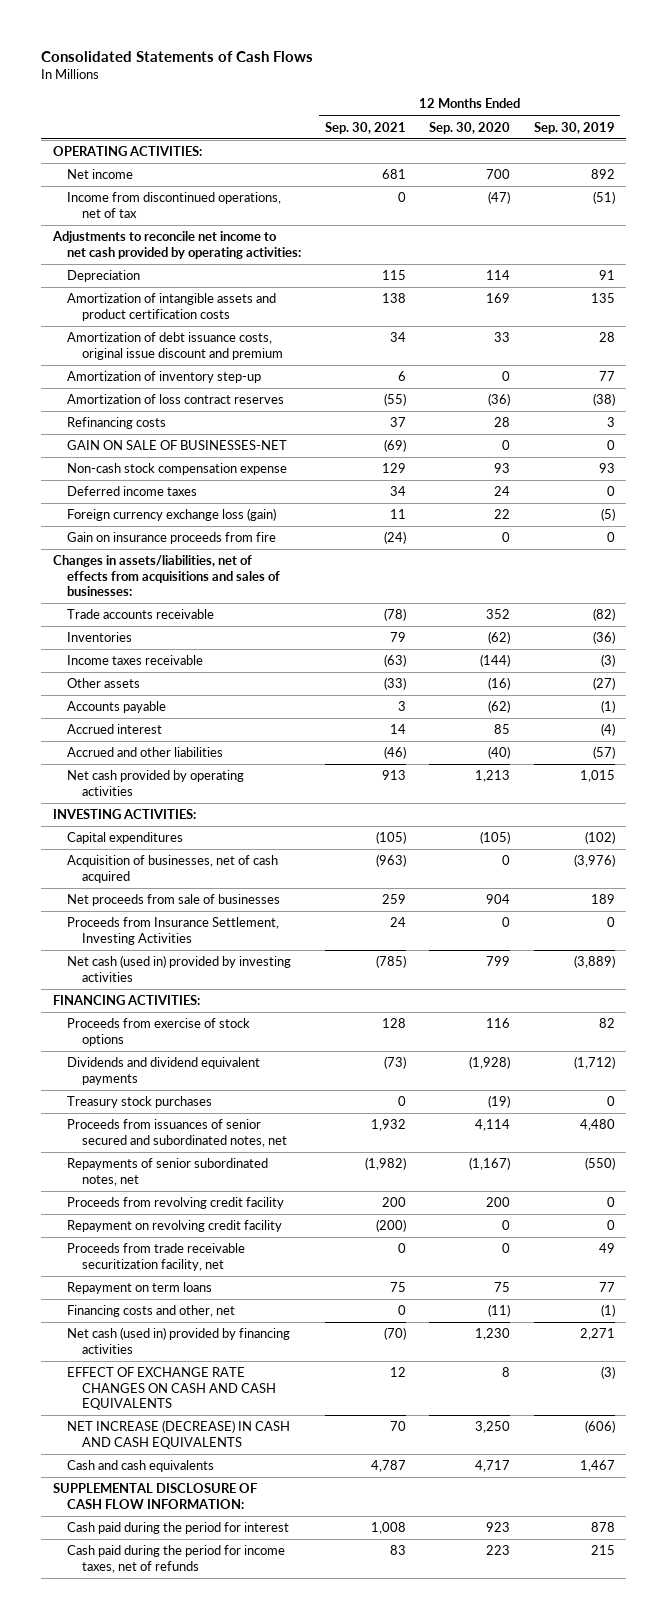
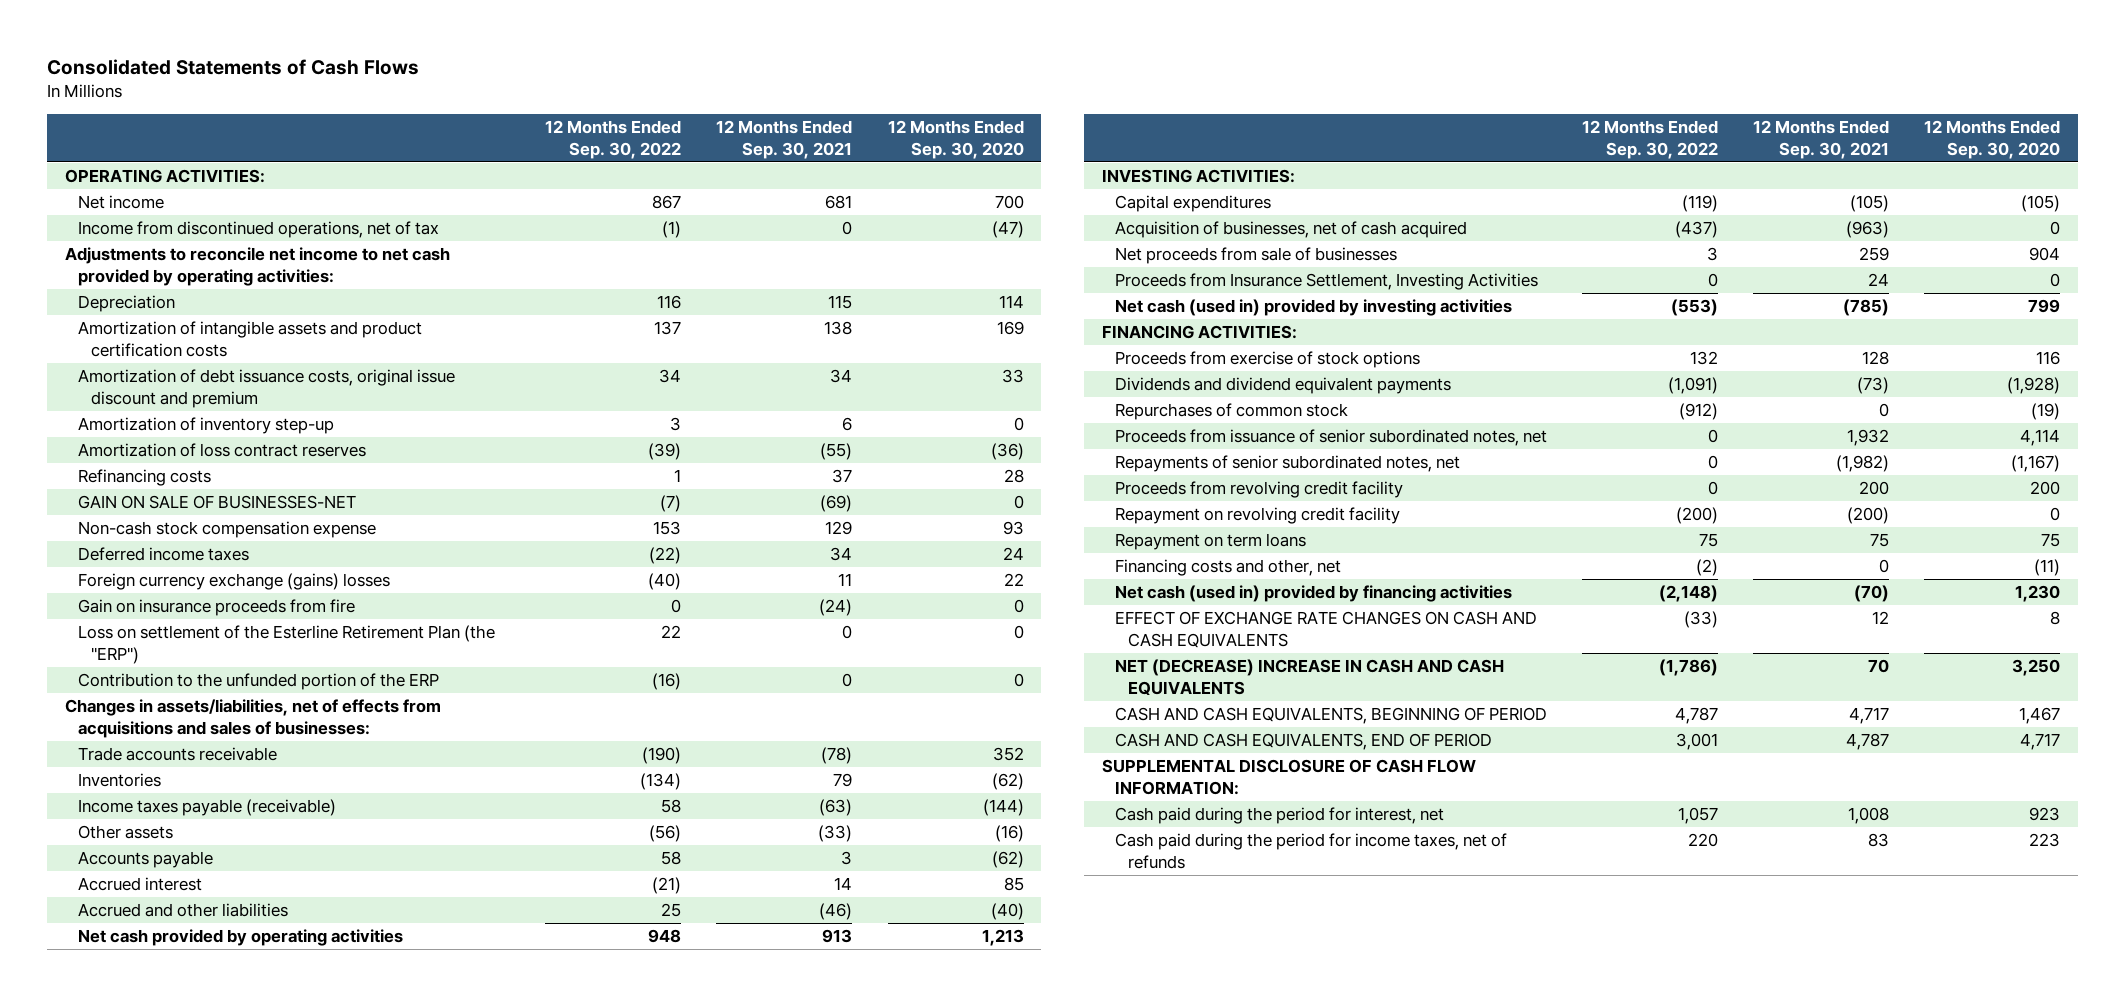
[533,121,615,134] Sep. 30, 2019 -> none
none -> [545,120,682,159] 12 Months Ended Sep. 30, 2022
[67,508,277,522] Foreign currency exchange loss (gain) -> [77,573,390,591] Foreign currency exchange (gains) losses
none -> [77,625,495,664] Loss on settlement of the Esterline Retirement Plan (the "ERP")
none -> [77,673,439,691] Contribution to the unfunded portion of the ERP
[67,655,204,666] Income taxes receivable -> [77,799,336,817] Income taxes payable (receivable)
[67,1096,213,1109] Treasury stock purchases -> [1114,403,1348,421] Repurchases of common stock
[67,1119,287,1147] Proceeds from issuances of senior secured and subordinated notes, net -> [1114,429,1547,447] Proceeds from issuance of senior subordinated notes, net
[67,1243,246,1271] Proceeds from trade receivable securitization facility, net -> none
[67,1420,291,1449] NET INCREASE (DECREASE) IN CASH AND CASH EQUIVALENTS -> [1114,659,1504,695] NET (DECREASE) INCREASE IN CASH AND CASH EQUIVALENTS
none -> [1114,707,1547,725] CASH AND CASH EQUIVALENTS, BEGINNING OF PERIOD
[67,1460,215,1473] Cash and cash equivalents -> [1114,733,1492,751] CASH AND CASH EQUIVALENTS, END OF PERIOD
[67,1522,290,1535] Cash paid during the period for interest -> [1114,807,1444,825] Cash paid during the period for interest, net

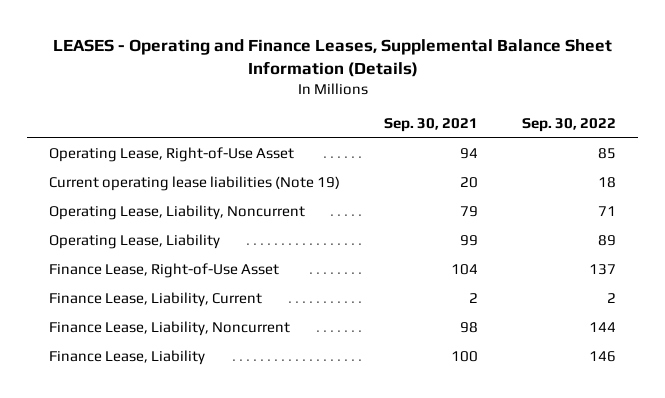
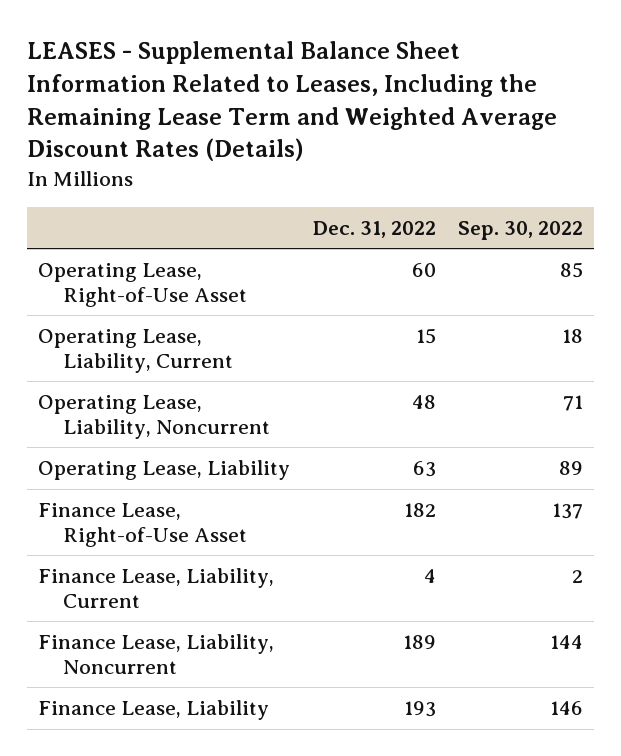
[52,38,612,77] LEASES - Operating and Finance Leases, Supplemental Balance Sheet Information (Details) -> [26,41,557,162] LEASES - Supplemental Balance Sheet Information Related to Leases, Including the Remaining Lease Term and Weighted Average Discount Rates (Details)
[384,117,479,132] Sep. 30, 2021 -> none
none -> [312,220,436,238] Dec. 31, 2022
[49,176,341,192] Current operating lease liabilities (Note 19) -> [37,329,233,373] Operating Lease, Liability, Current

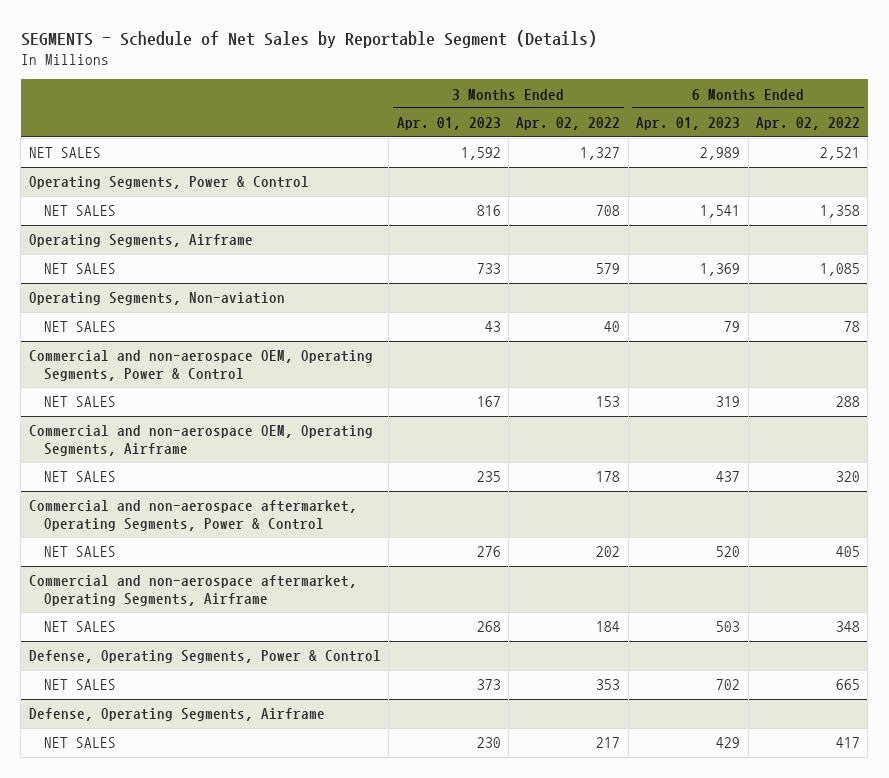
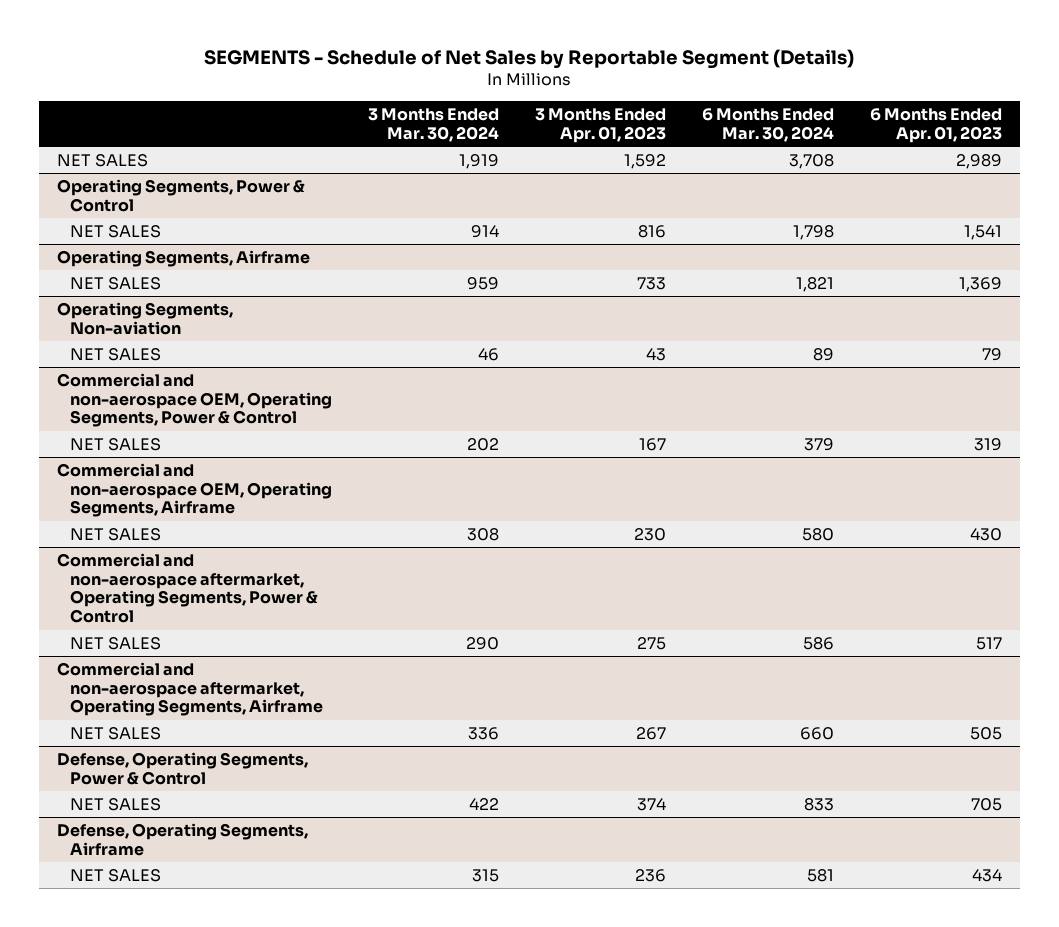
[516,117,621,131] Apr. 02, 2022 -> none
[755,117,860,131] Apr. 02, 2022 -> none
none -> [367,108,499,143] 3 Months Ended Mar. 30, 2024
none -> [701,108,834,143] 6 Months Ended Mar. 30, 2024
[476,471,501,483] 235 -> [633,527,666,541] 230
[716,471,741,483] 437 -> [969,527,1002,541] 430
[476,546,501,558] 276 -> [636,636,666,650] 275
[716,546,741,558] 520 -> [975,636,1002,650] 517
[476,621,501,633] 268 -> [635,726,666,740] 267
[716,621,741,633] 503 -> [969,726,1002,740] 505
[476,679,501,691] 373 -> [636,797,666,811] 374
[716,679,741,691] 702 -> [970,797,1002,811] 705
[476,737,501,749] 230 -> [634,868,666,882] 236
[716,737,741,749] 429 -> [971,868,1002,882] 434

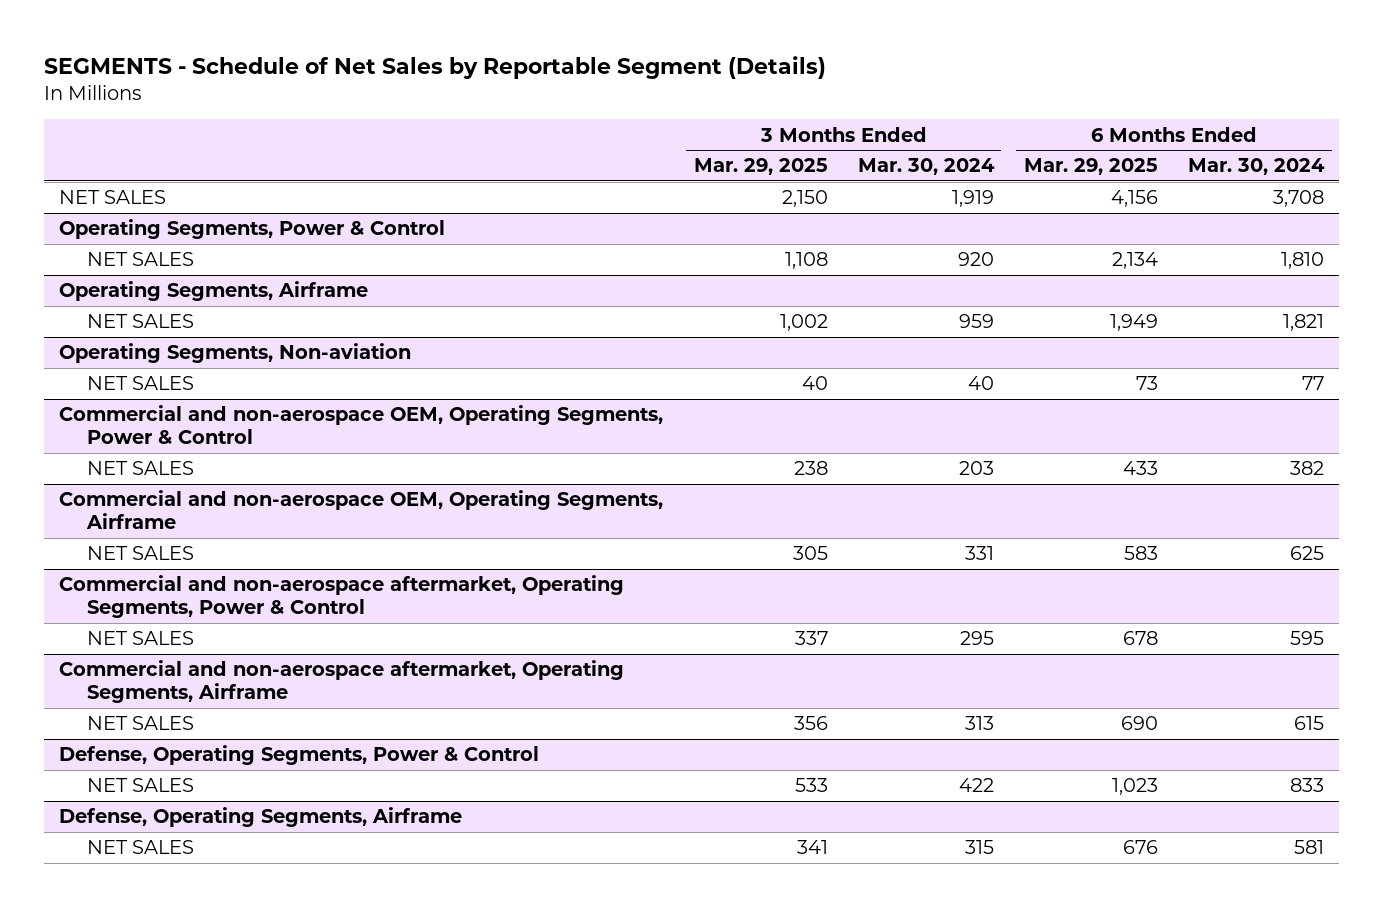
[534,108,666,144] 3 Months Ended Apr. 01, 2023 -> none
[869,108,1002,144] 6 Months Ended Apr. 01, 2023 -> none
none -> [693,158,828,176] Mar. 29, 2025
none -> [1024,158,1159,176] Mar. 29, 2025
[470,224,499,238] 914 -> [957,252,994,267] 920
[792,224,834,240] 1,798 -> [1281,252,1325,270] 1,810
[477,347,499,361] 46 -> [967,376,994,391] 40
[812,347,834,361] 89 -> [1302,376,1325,391] 77
[466,437,499,451] 202 -> [958,461,994,476] 203
[803,437,834,451] 379 -> [1290,461,1325,476] 382
[466,527,499,541] 308 -> [964,546,994,561] 331
[801,527,834,541] 580 -> [1290,546,1325,561] 625
[465,636,499,650] 290 -> [959,631,994,646] 295
[802,636,834,650] 586 -> [1290,631,1325,646] 595
[467,726,499,740] 336 -> [964,716,994,731] 313
[799,726,834,740] 660 -> [1294,716,1325,731] 615

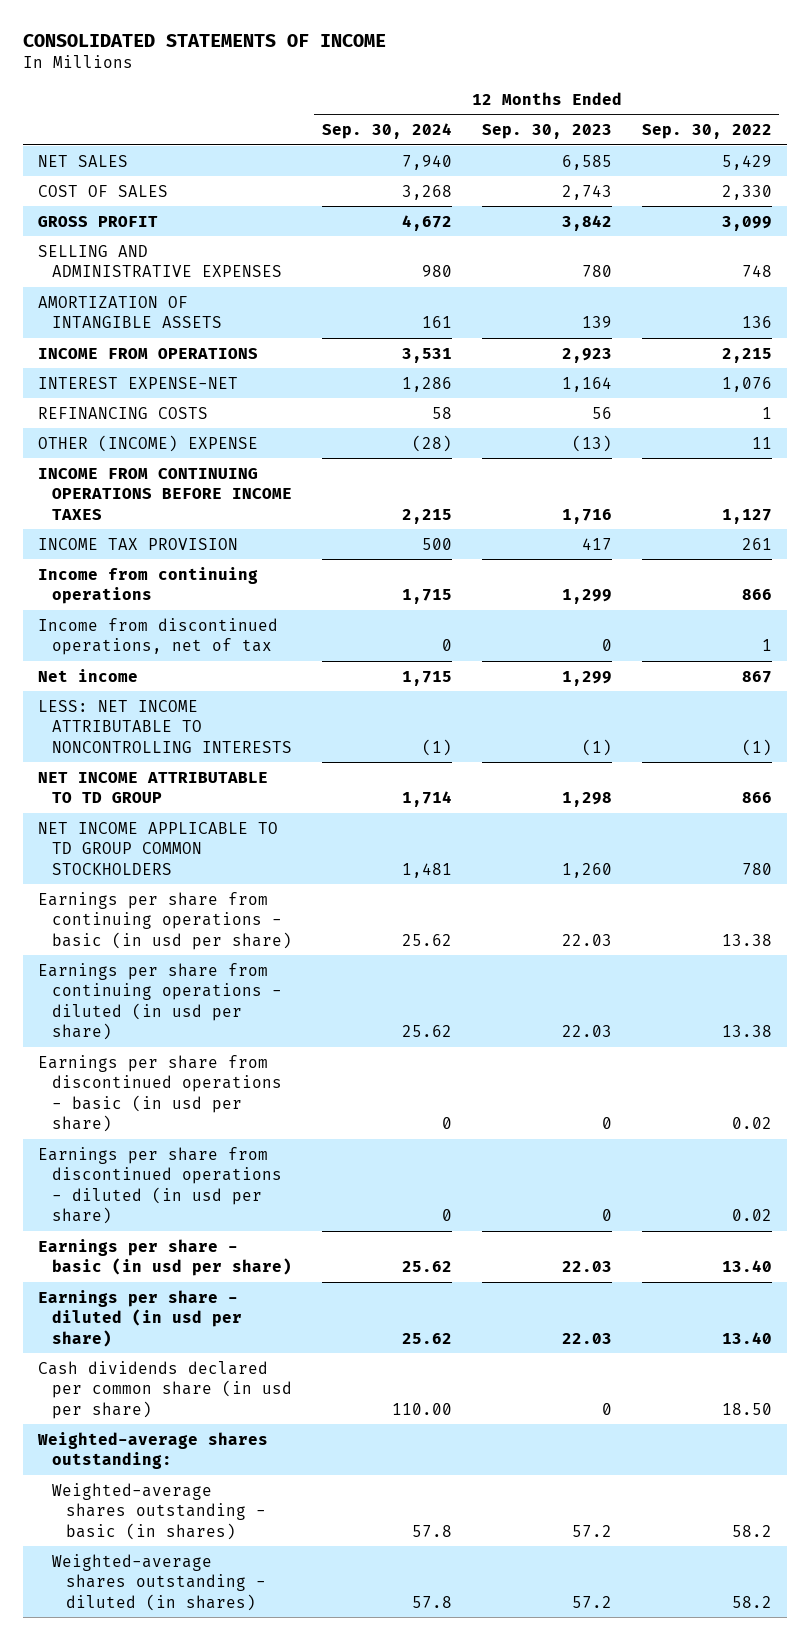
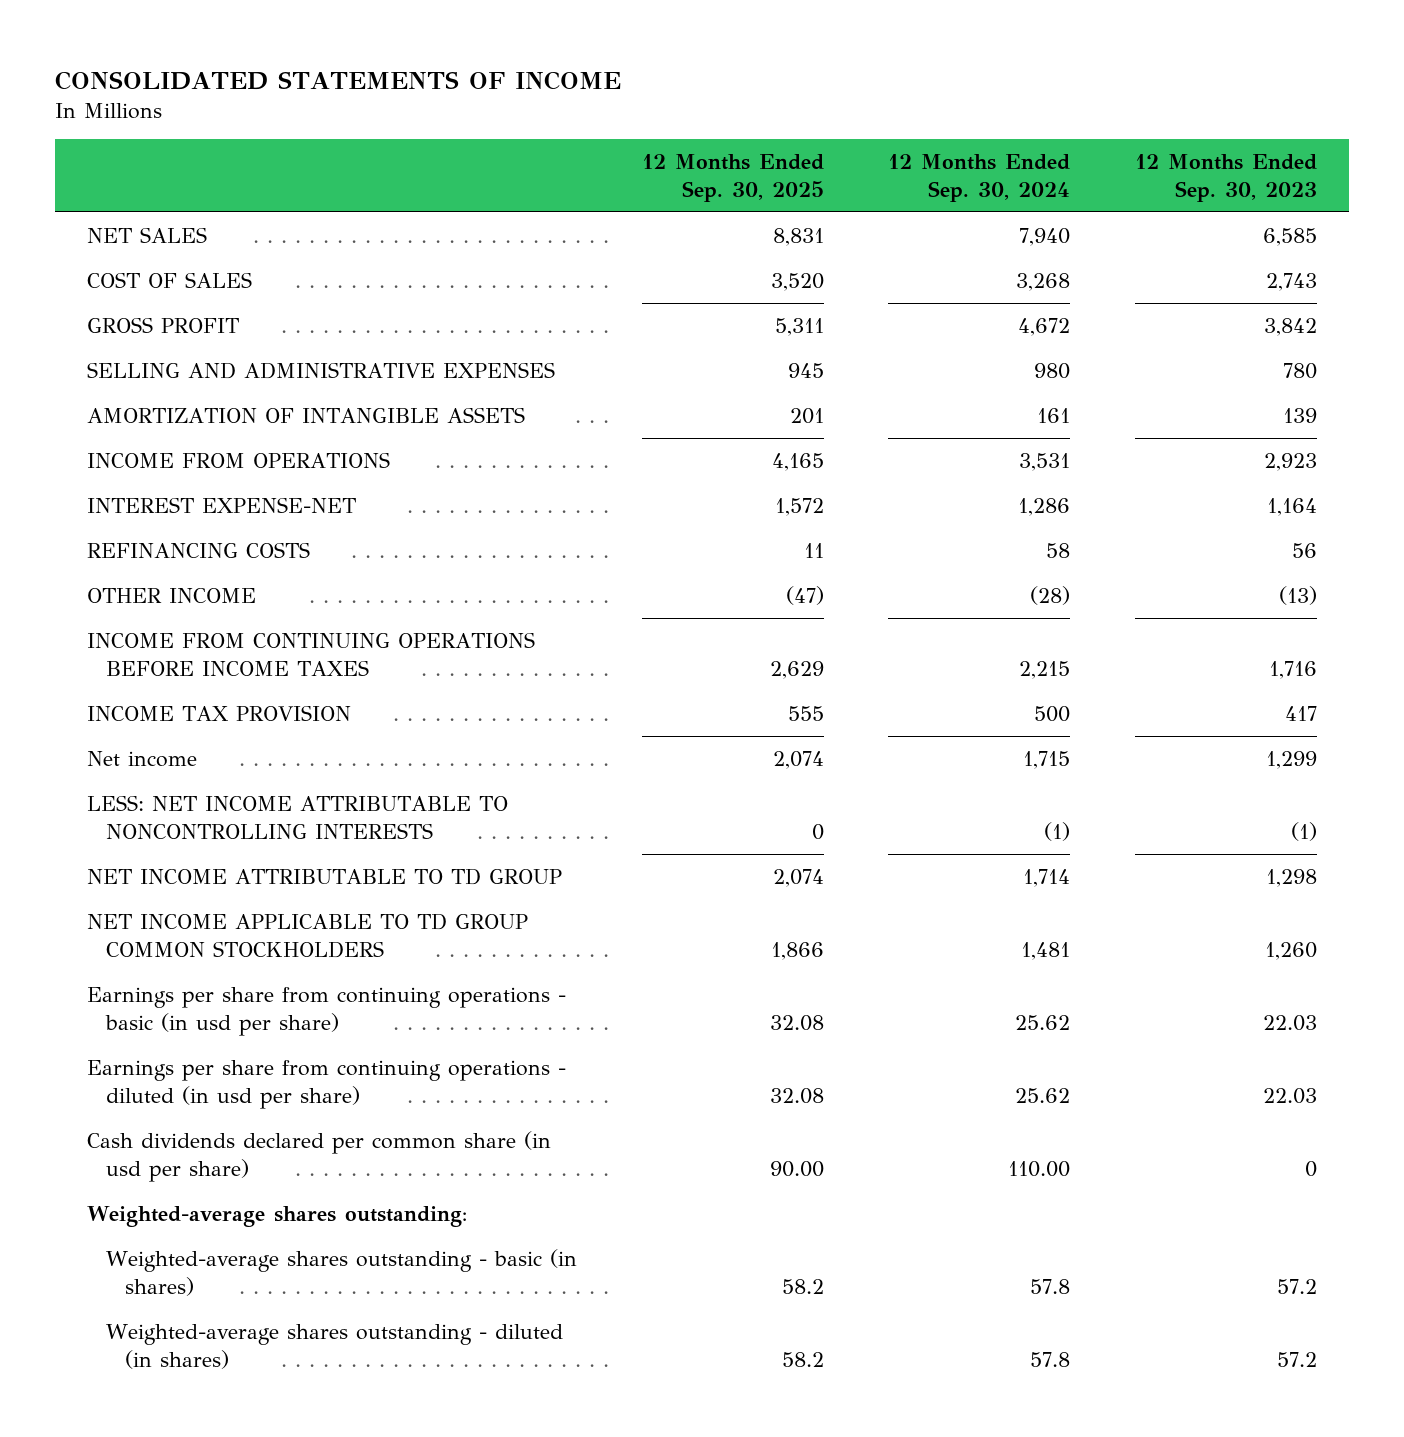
[641,124,772,140] Sep. 30, 2022 -> none
none -> [641,154,824,203] 12 Months Ended Sep. 30, 2025
[37,434,258,452] OTHER (INCOME) EXPENSE -> [87,587,257,603] OTHER INCOME
[37,566,258,605] Income from continuing operations -> none
[37,617,278,656] Income from discontinued operations, net of tax -> none
[37,1054,282,1132] Earnings per share from discontinued operations - basic (in usd per share) -> none
[37,1146,282,1224] Earnings per share from discontinued operations - diluted (in usd per share) -> none
[37,1238,292,1277] Earnings per share - basic (in usd per share) -> none
[37,1289,242,1347] Earnings per share - diluted (in usd per share) -> none

